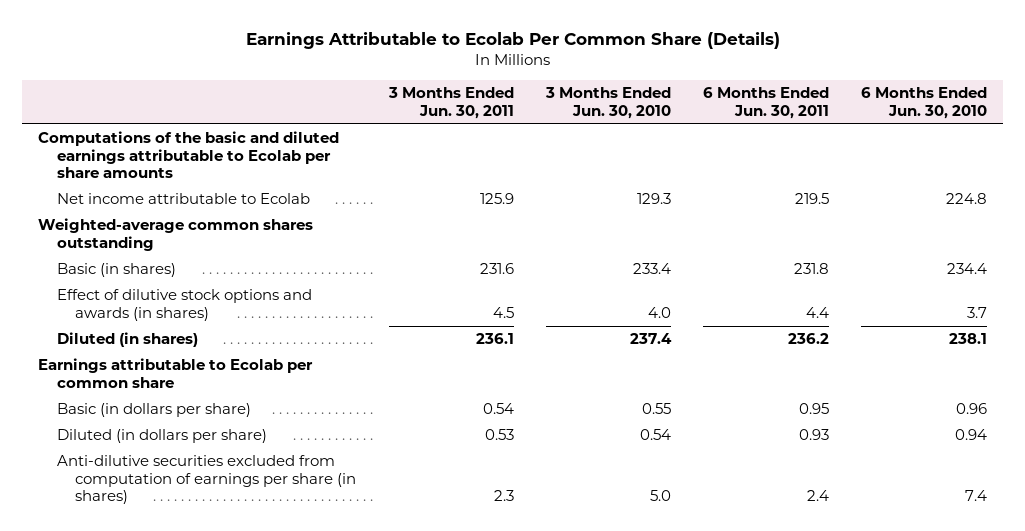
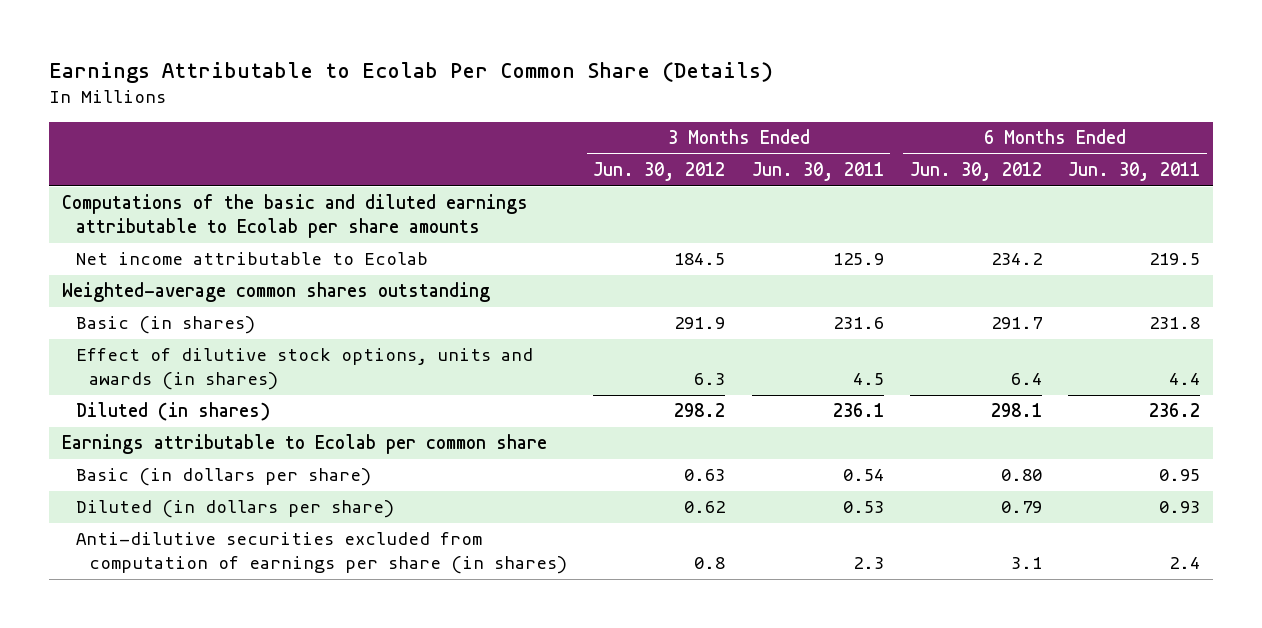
[544,87,671,119] 3 Months Ended Jun. 30, 2010 -> none
[861,87,988,119] 6 Months Ended Jun. 30, 2010 -> none
none -> [593,162,726,182] Jun. 30, 2012
none -> [909,162,1042,182] Jun. 30, 2012
[56,289,312,321] Effect of dilutive stock options and awards (in shares) -> [75,348,533,391] Effect of dilutive stock options, units and awards (in shares)

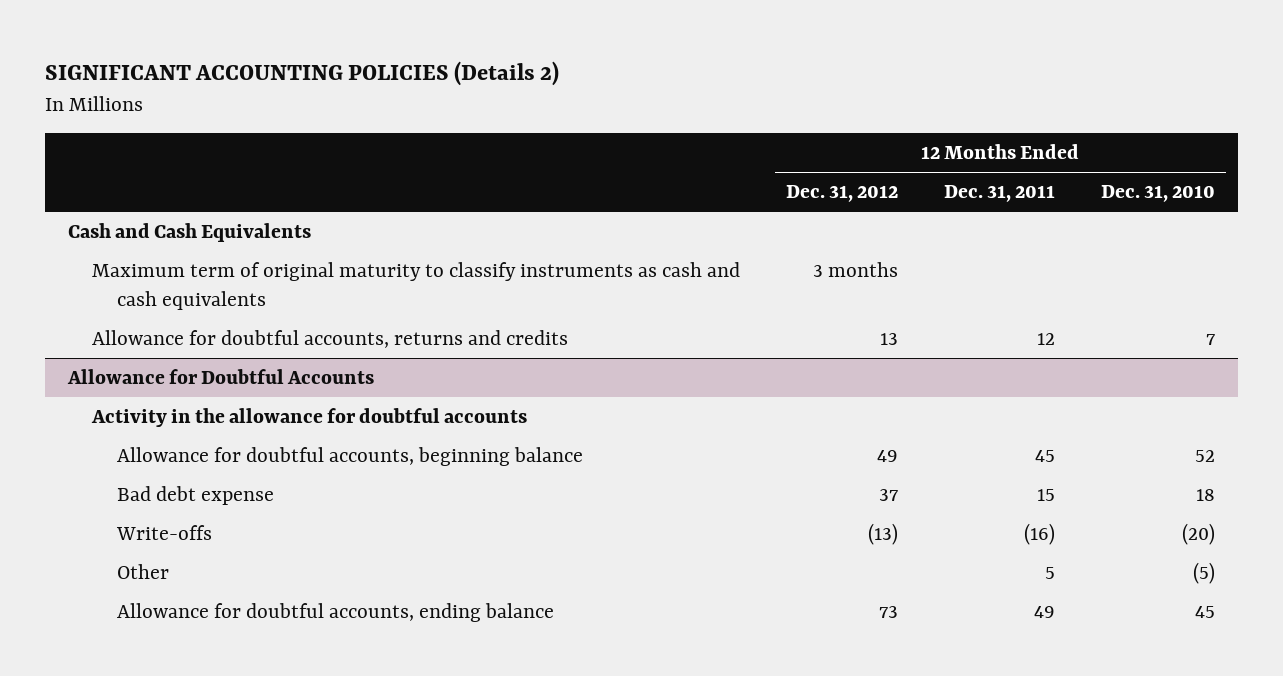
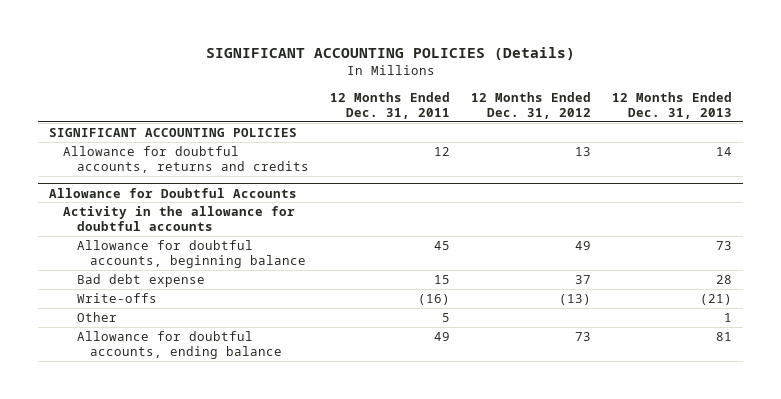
[45,61,560,87] SIGNIFICANT ACCOUNTING POLICIES (Details 2) -> [205,47,575,61] SIGNIFICANT ACCOUNTING POLICIES (Details)
[1100,185,1215,203] Dec. 31, 2010 -> none
none -> [612,91,733,120] 12 Months Ended Dec. 31, 2013
[68,222,312,242] Cash and Cash Equivalents -> none
[92,261,741,310] Maximum term of original maturity to classify instruments as cash and cash equivalents -> none
none -> [49,127,298,137] SIGNIFICANT ACCOUNTING POLICIES

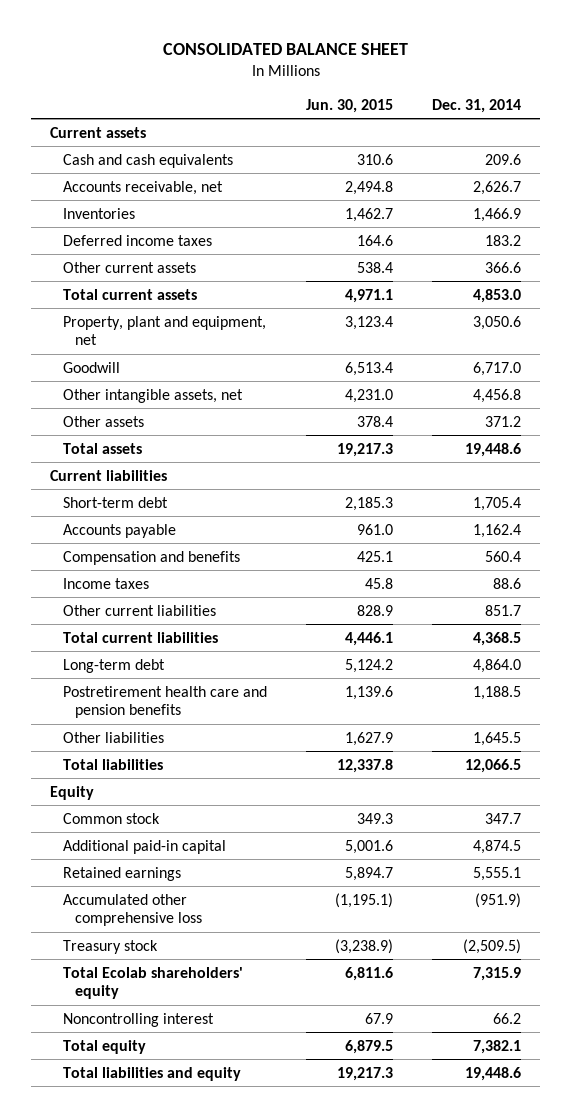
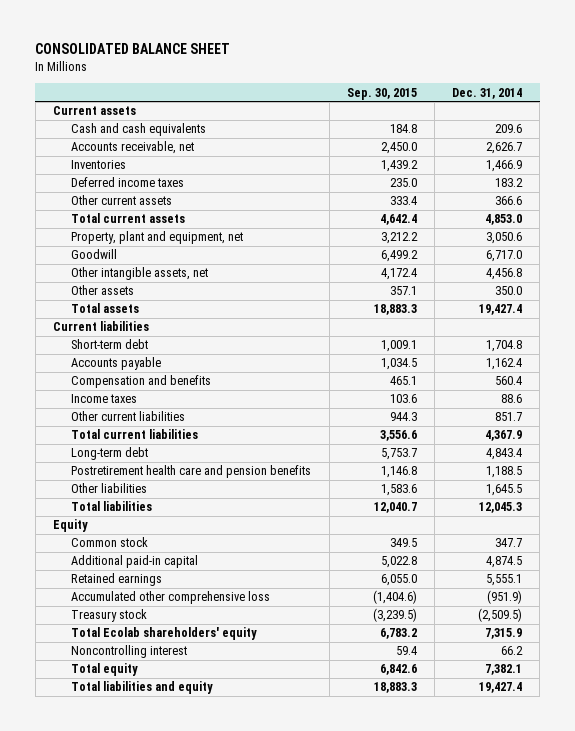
[305,98,393,113] Jun. 30, 2015 -> none
none -> [346,87,417,100] Sep. 30, 2015
[484,415,521,427] 371.2 -> [495,286,523,296] 350.0
[464,442,521,457] 19,448.6 -> [479,304,523,316] 19,427.4
[472,496,521,511] 1,705.4 -> [486,340,523,353] 1,704.8
[472,631,521,646] 4,368.5 -> [485,430,523,442] 4,367.9
[472,658,521,673] 4,864.0 -> [486,448,523,461] 4,843.4
[464,758,521,773] 12,066.5 -> [479,502,523,514] 12,045.3
[464,1066,521,1081] 19,448.6 -> [479,682,523,694] 19,427.4

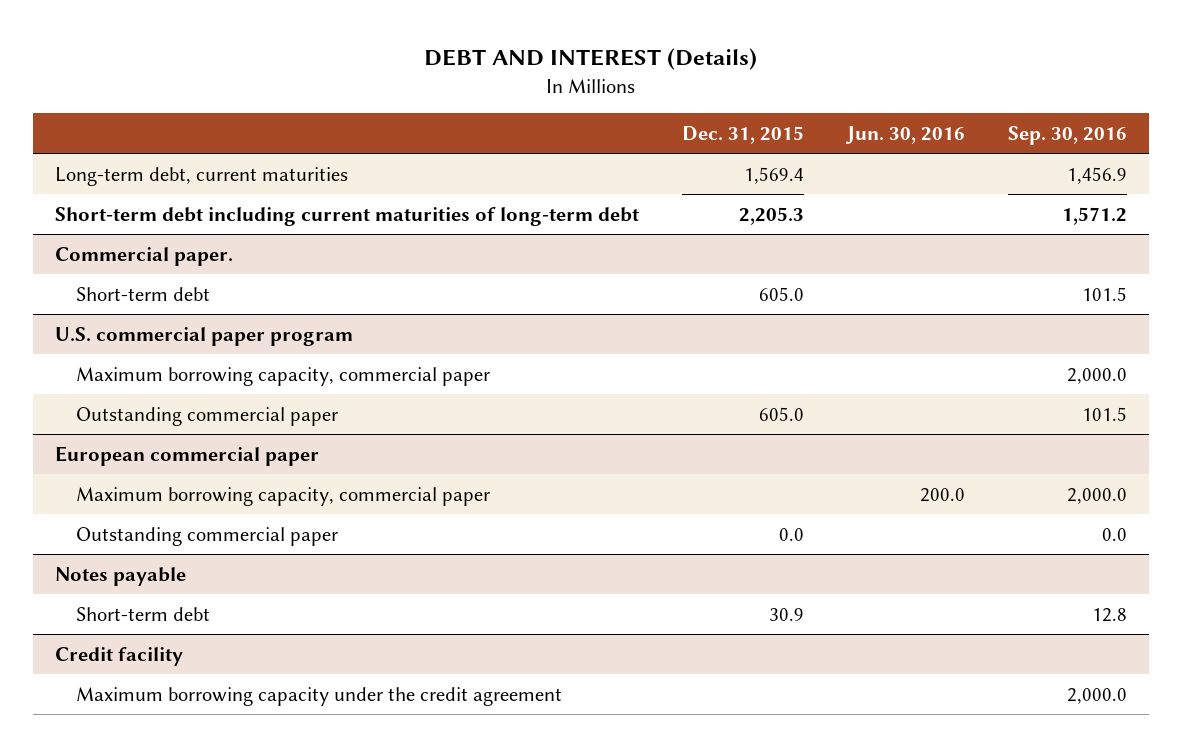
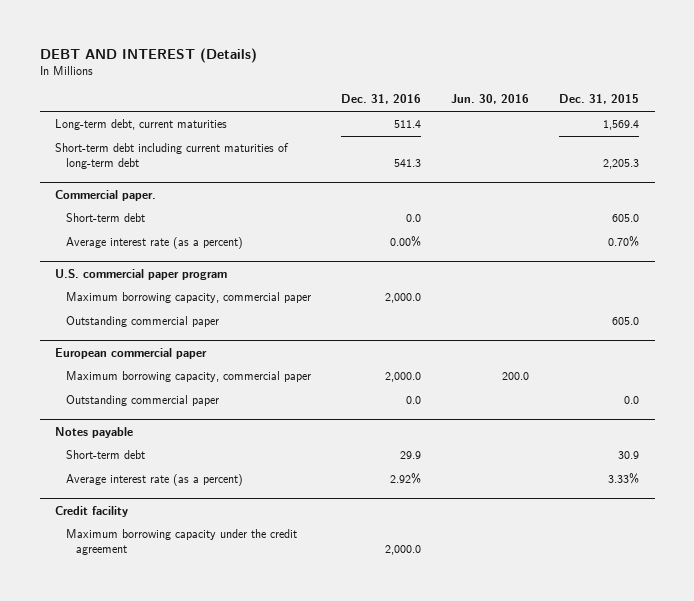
[1008,125,1128,145] Sep. 30, 2016 -> none
none -> [340,94,421,105] Dec. 31, 2016
none -> [65,237,243,250] Average interest rate (as a percent)
none -> [65,474,243,487] Average interest rate (as a percent)

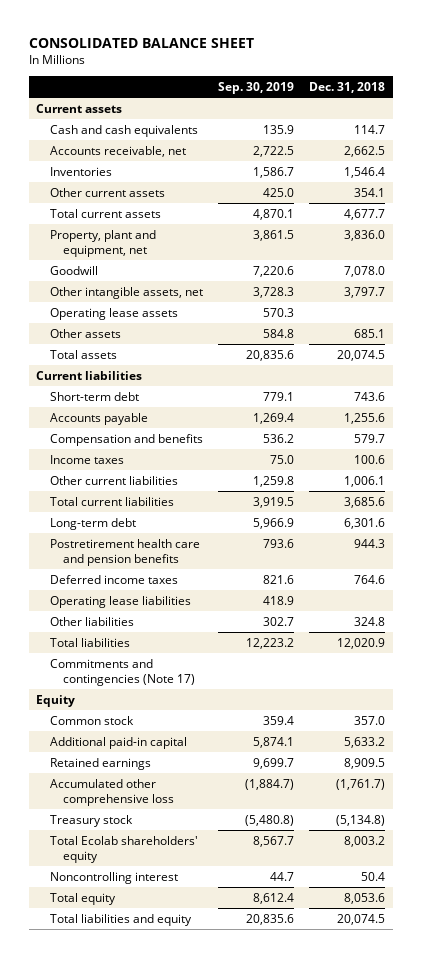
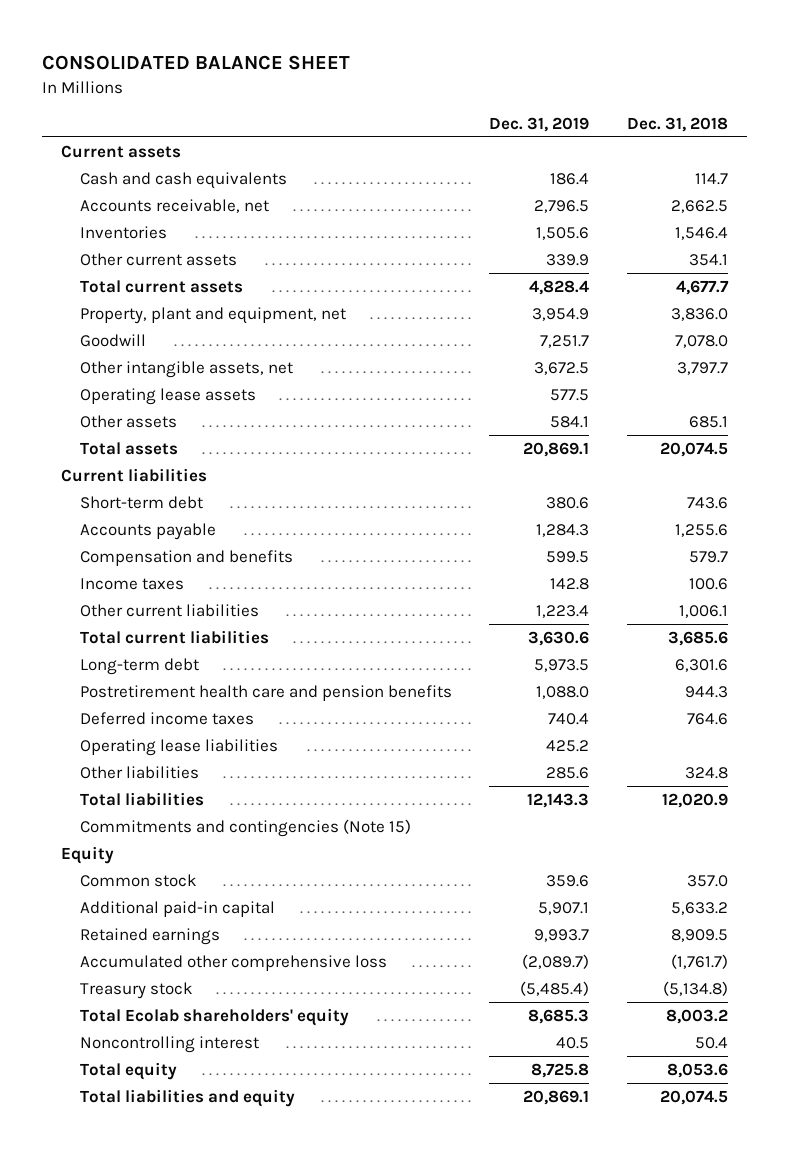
[218,81,295,94] Sep. 30, 2019 -> none
none -> [489,116,590,132] Dec. 31, 2019
[49,658,196,686] Commitments and contingencies (Note 17) -> [79,818,411,837] Commitments and contingencies (Note 15)

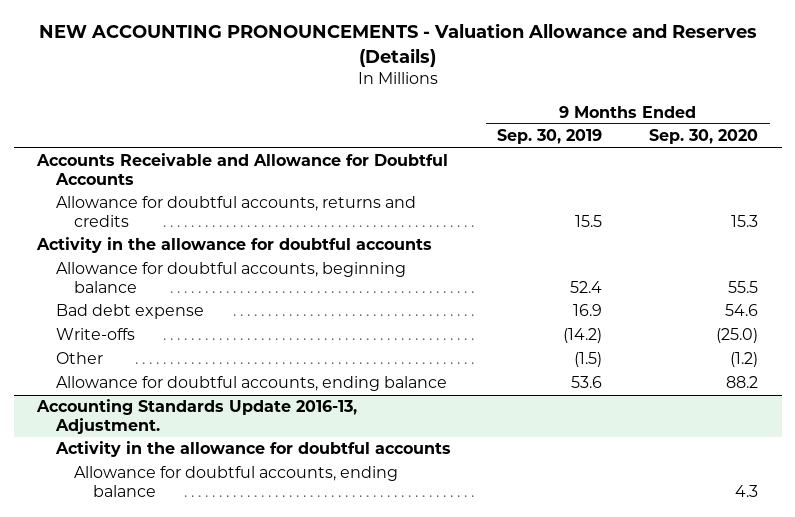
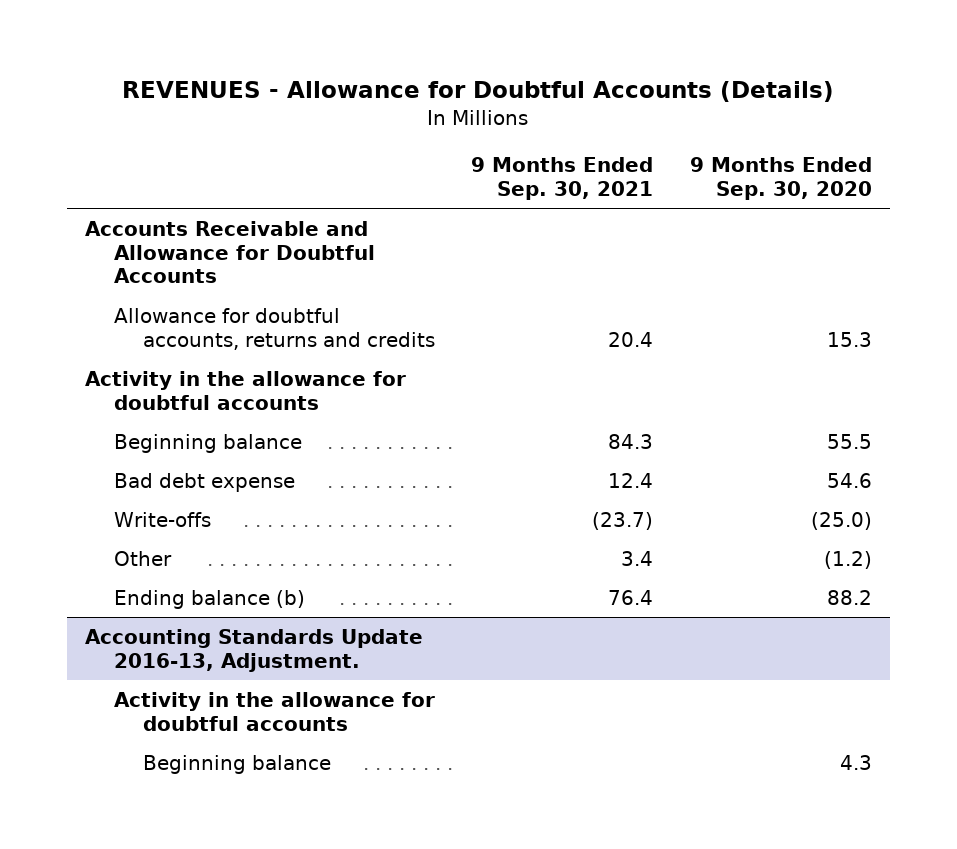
[38,23,757,67] NEW ACCOUNTING PRONOUNCEMENTS - Valuation Allowance and Reserves (Details) -> [122,81,835,103] REVENUES - Allowance for Doubtful Accounts (Details)
[497,129,603,145] Sep. 30, 2019 -> none
none -> [471,157,654,200] 9 Months Ended Sep. 30, 2021
[55,262,406,293] Allowance for doubtful accounts, beginning balance -> [114,433,303,453] Beginning balance
[55,376,447,392] Allowance for doubtful accounts, ending balance -> [114,589,306,609] Ending balance (b)
[74,466,399,497] Allowance for doubtful accounts, ending balance -> [142,754,331,774] Beginning balance

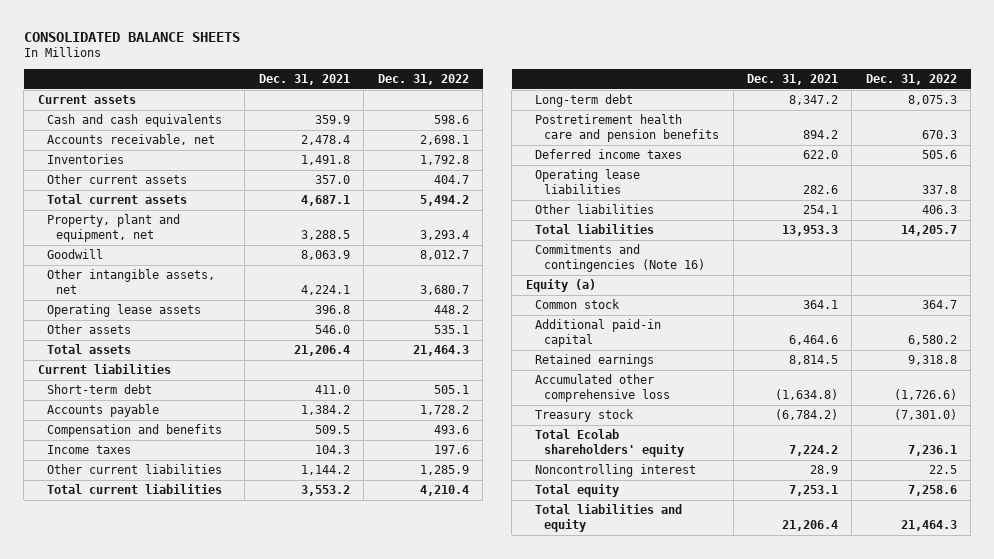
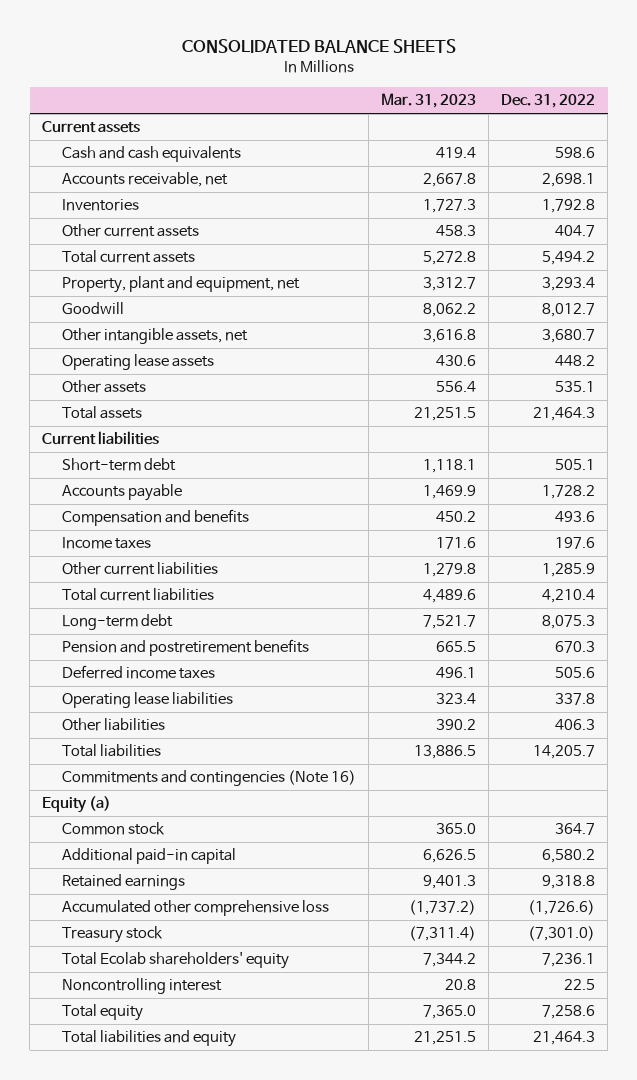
[258,74,350,86] Dec. 31, 2021 -> none
none -> [380,93,476,109] Mar. 31, 2023
[534,114,720,142] Postretirement health care and pension benefits -> [61,639,309,657] Pension and postretirement benefits

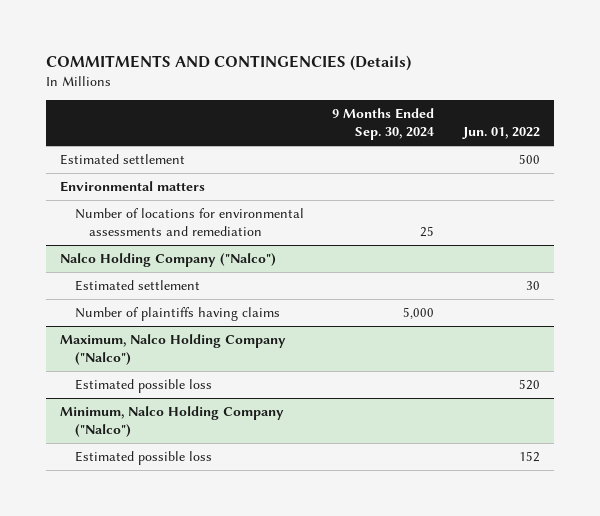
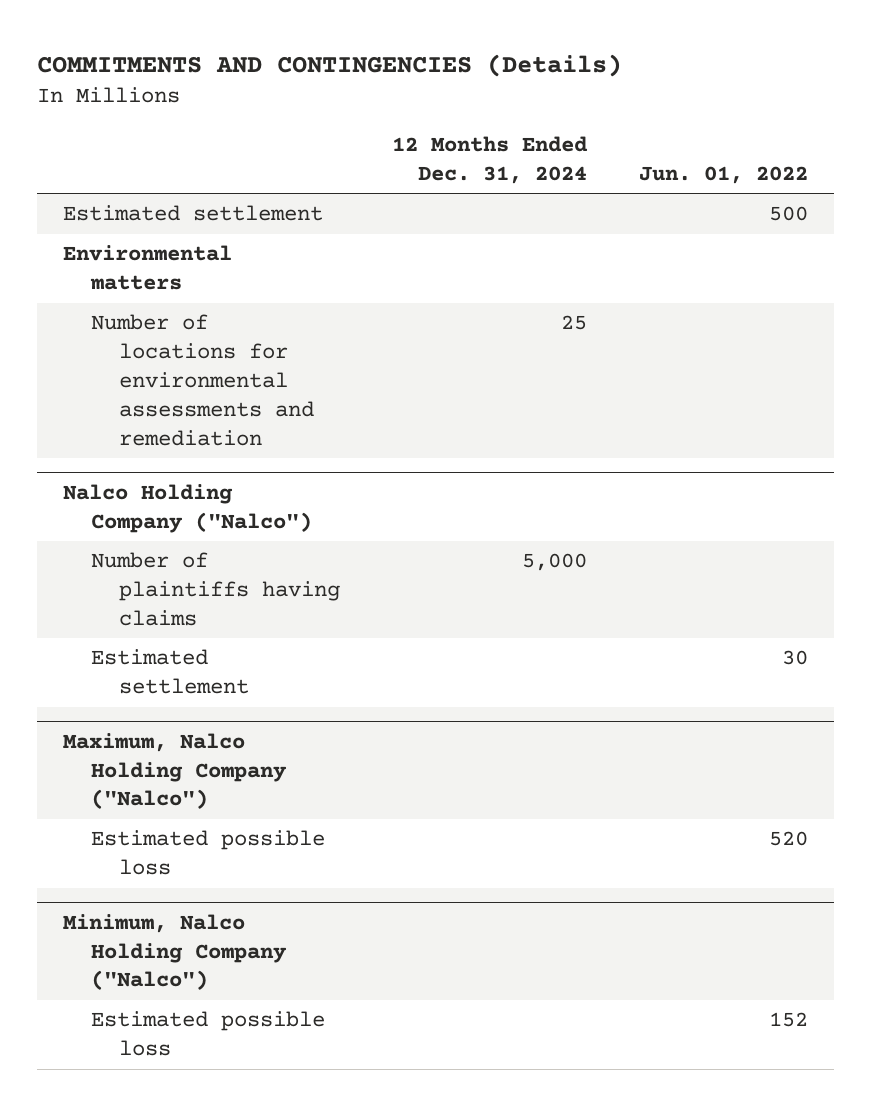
[332,108,435,141] 9 Months Ended Sep. 30, 2024 -> none
none -> [392,135,589,184] 12 Months Ended Dec. 31, 2024
[74,280,200,292] Estimated settlement -> [91,649,250,695] Estimated settlement

